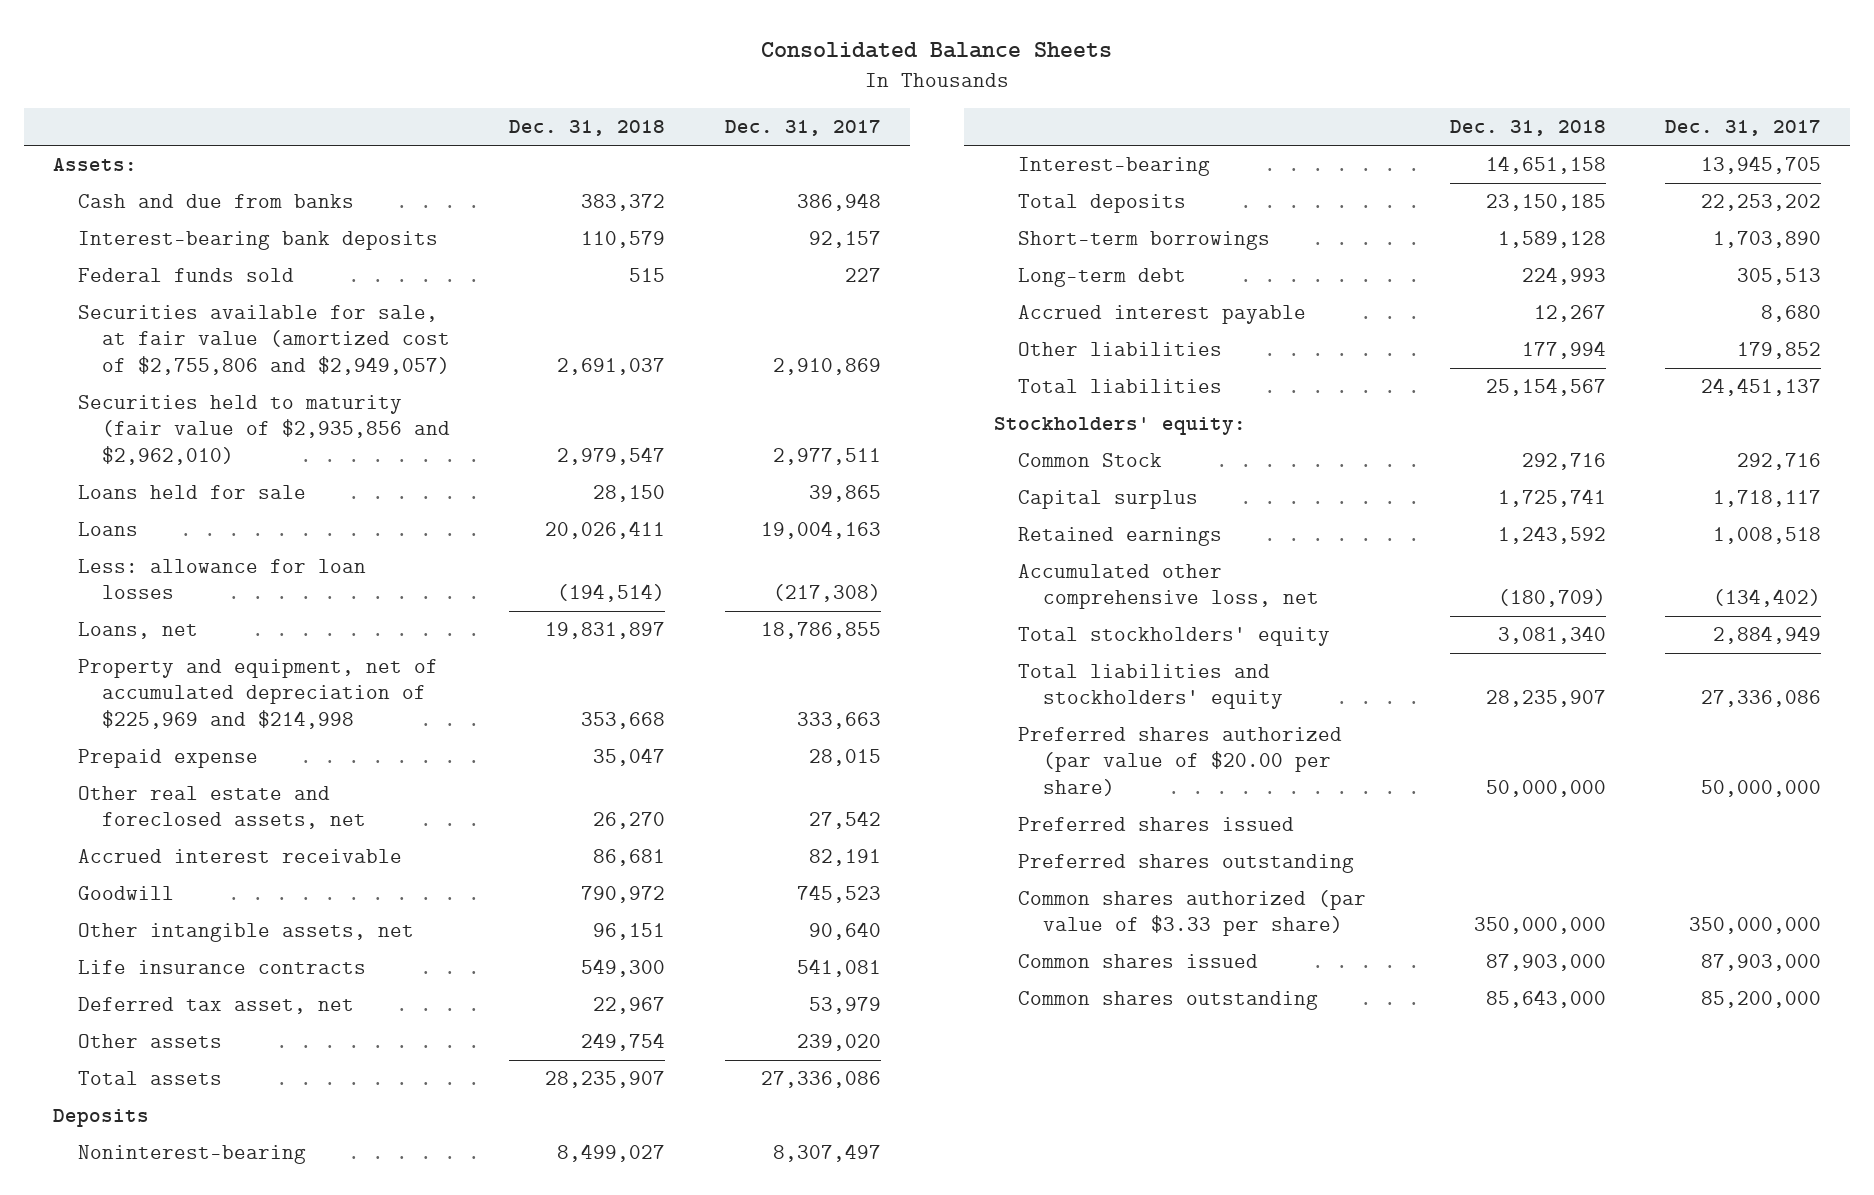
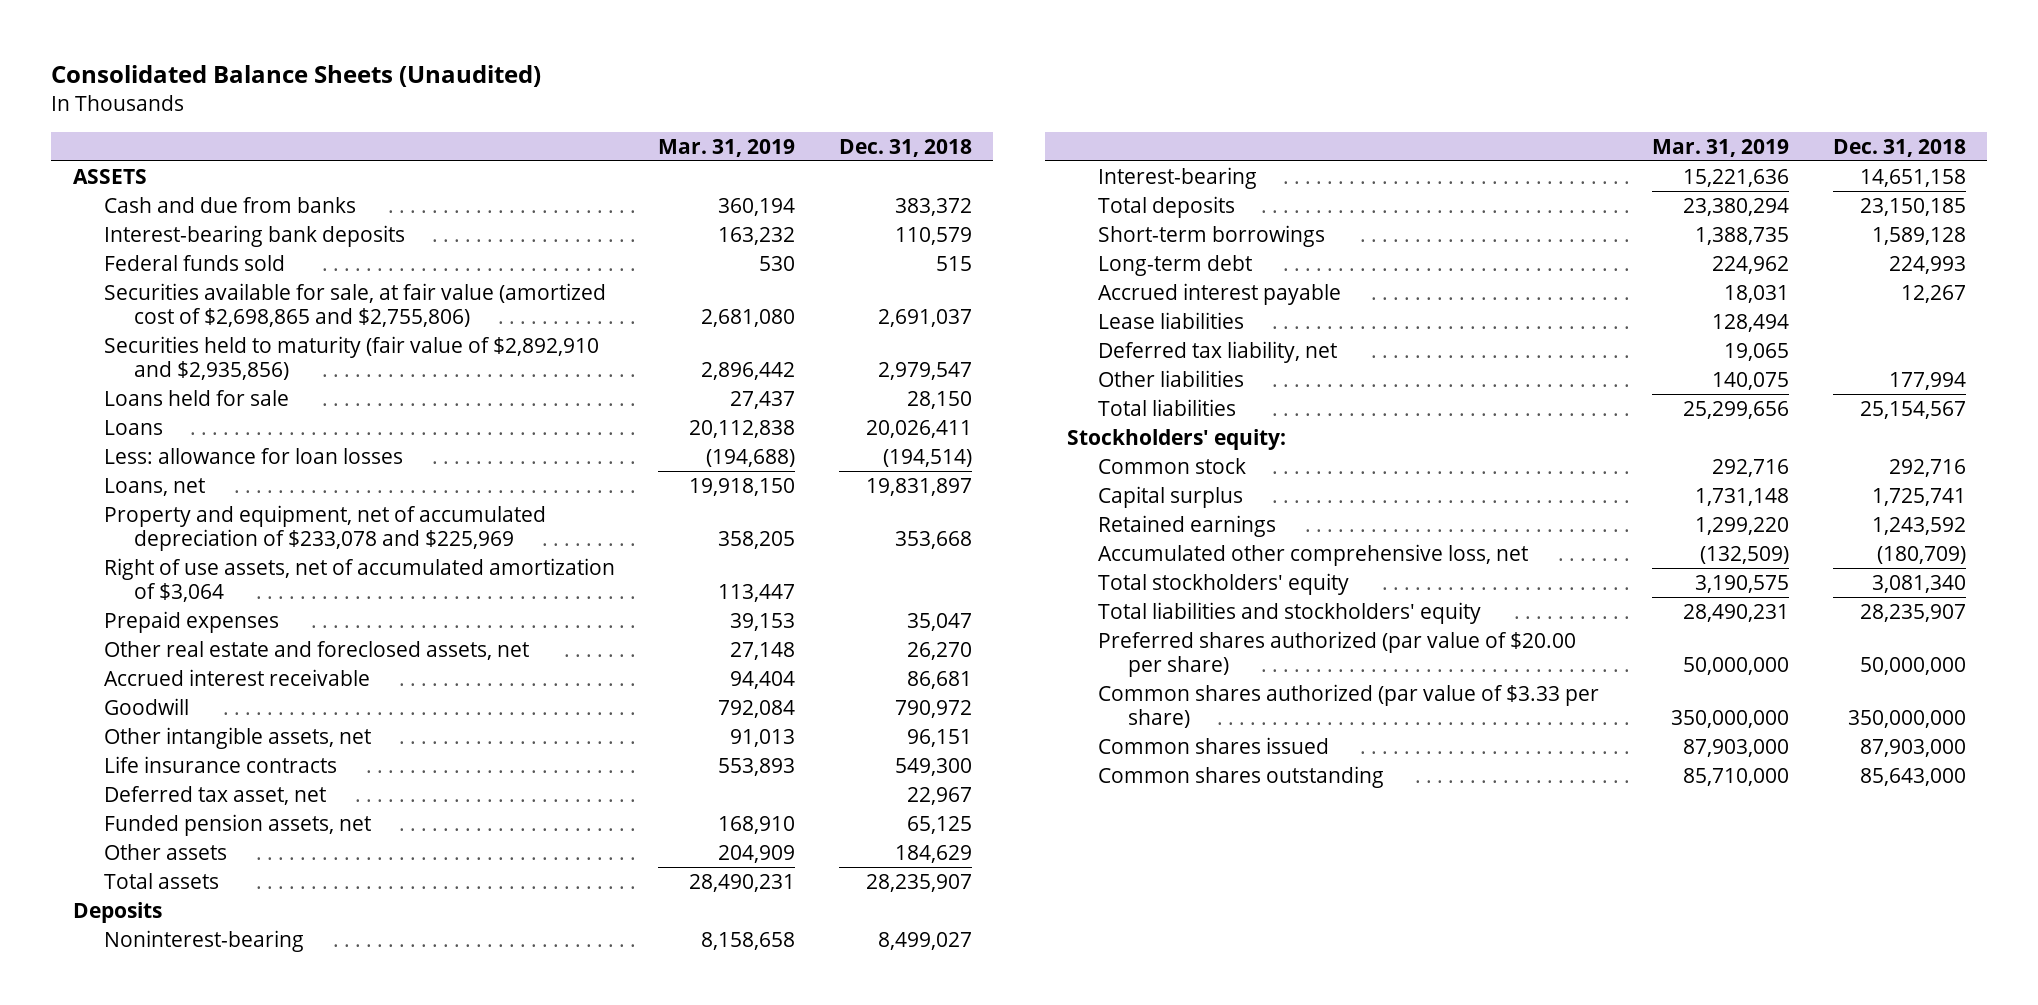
[761,42,1113,59] Consolidated Balance Sheets -> [50,64,541,87] Consolidated Balance Sheets (Unaudited)
[724,120,881,137] Dec. 31, 2017 -> none
none -> [658,138,796,157] Mar. 31, 2019
[53,158,138,172] Assets: -> [72,169,147,185] ASSETS
[77,305,451,375] Securities available for sale, at fair value (amortized cost of $2,755,806 and $2,949,057) -> [103,283,606,327] Securities available for sale, at fair value (amortized cost of $2,698,865 and $2,755,806)
[77,395,451,465] Securities held to maturity (fair value of $2,935,856 and $2,962,010) -> [103,336,599,380] Securities held to maturity (fair value of $2,892,910 and $2,935,856)
[77,659,438,729] Property and equipment, net of accumulated depreciation of $225,969 and $214,998 -> [103,505,546,551] Property and equipment, net of accumulated depreciation of $233,078 and $225,969
none -> [103,558,615,602] Right of use assets, net of accumulated amortization of $3,064
[77,749,258,769] Prepaid expense -> [103,611,279,634] Prepaid expenses
none -> [103,814,371,837] Funded pension assets, net
[581,1033,666,1052] 249,754 -> [894,845,972,864] 184,629
none -> [1097,312,1244,330] Lease liabilities
none -> [1097,341,1337,364] Deferred tax liability, net
[1018,453,1163,468] Common Stock -> [1097,458,1246,475] Common stock
[1018,817,1295,832] Preferred shares issued -> none
[1018,854,1355,874] Preferred shares outstanding -> none

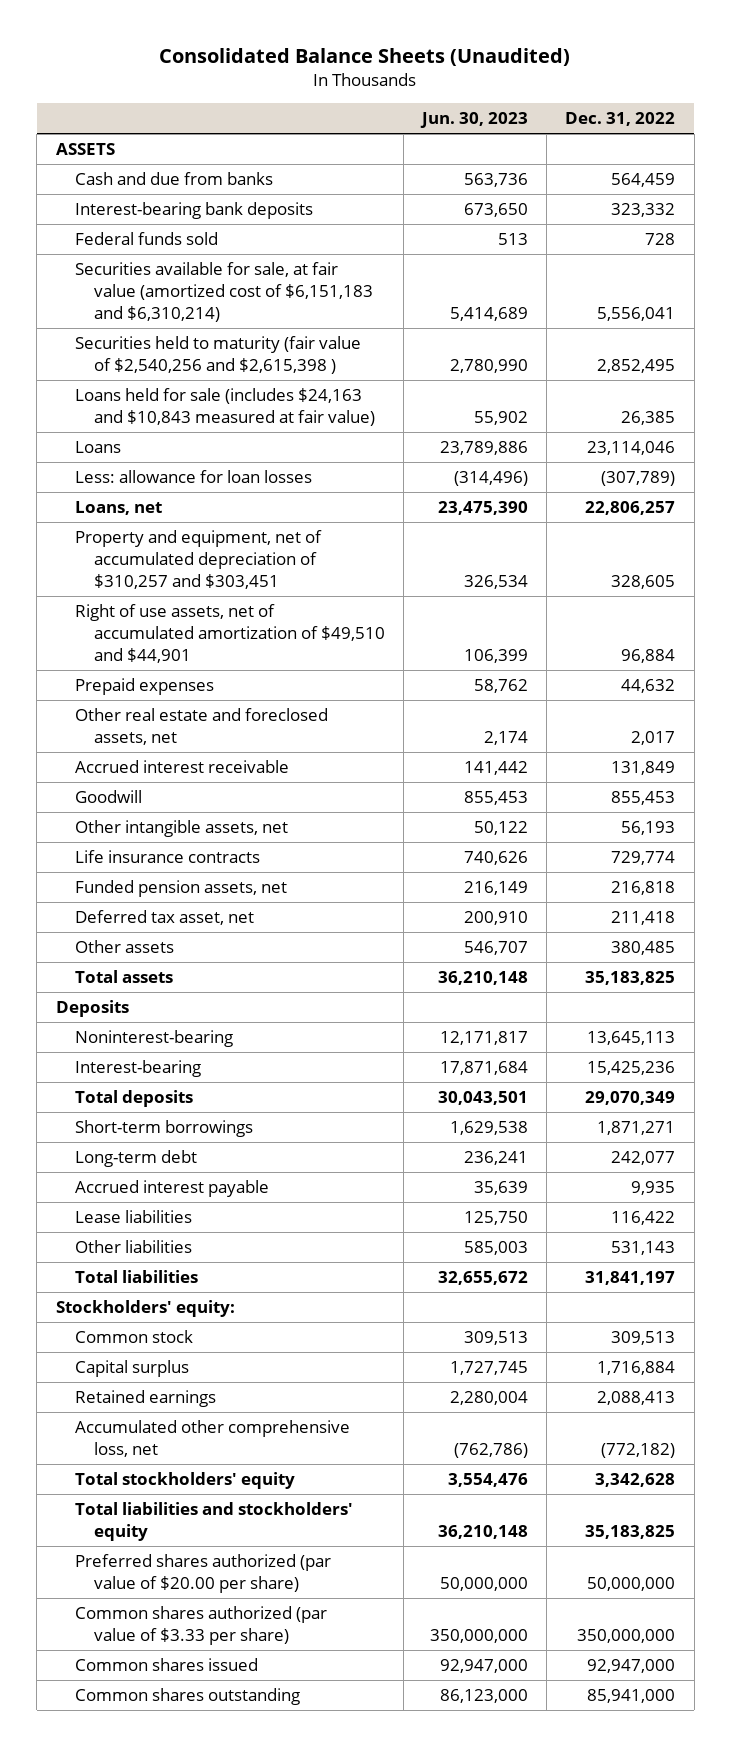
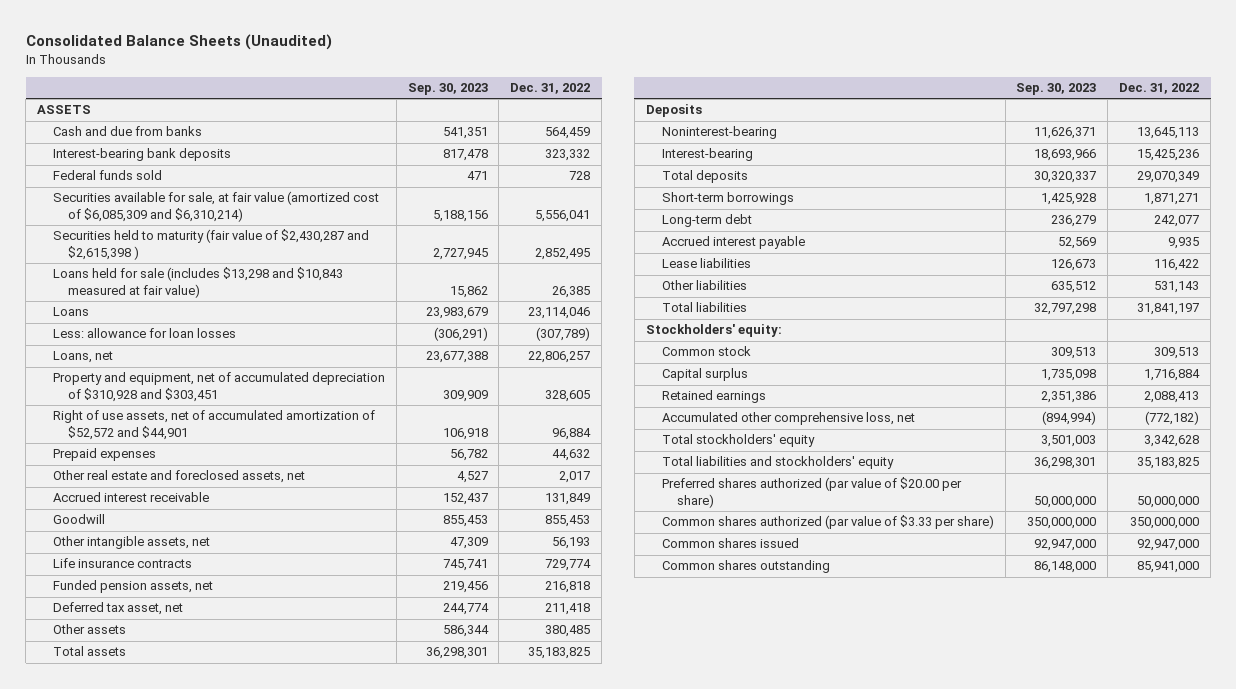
[420,112,529,129] Jun. 30, 2023 -> none
none -> [407,82,488,95] Sep. 30, 2023
[74,262,374,322] Securities available for sale, at fair value (amortized cost of $6,151,183 and $6,310,214) -> [52,191,379,222] Securities available for sale, at fair value (amortized cost of $6,085,309 and $6,310,214)
[74,336,361,374] Securities held to maturity (fair value of $2,540,256 and $2,615,398 ) -> [52,229,369,260] Securities held to maturity (fair value of $2,430,287 and $2,615,398 )
[74,388,376,426] Loans held for sale (includes $24,163 and $10,843 measured at fair value) -> [52,267,343,298] Loans held for sale (includes $13,298 and $10,843 measured at fair value)
[74,530,322,589] Property and equipment, net of accumulated depreciation of $310,257 and $303,451 -> [52,372,385,402] Property and equipment, net of accumulated depreciation of $310,928 and $303,451
[74,604,386,663] Right of use assets, net of accumulated amortization of $49,510 and $44,901 -> [52,410,375,440] Right of use assets, net of accumulated amortization of $52,572 and $44,901

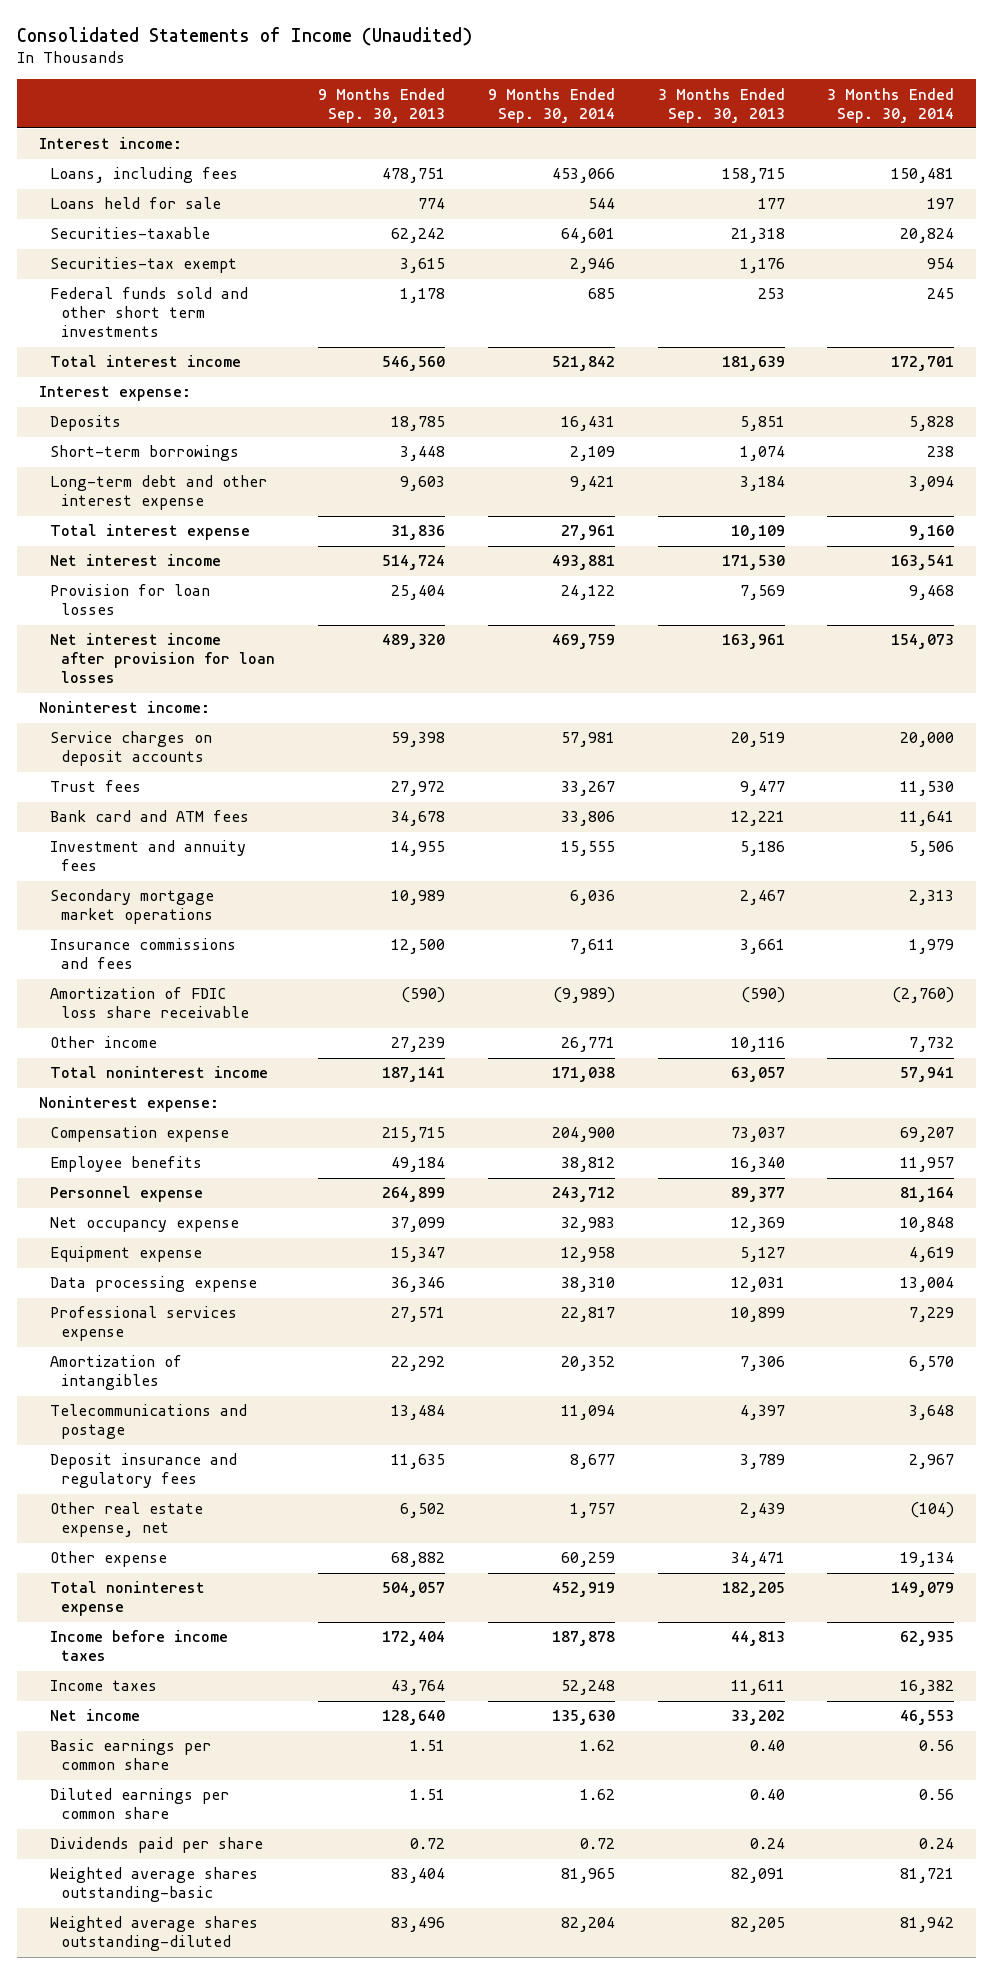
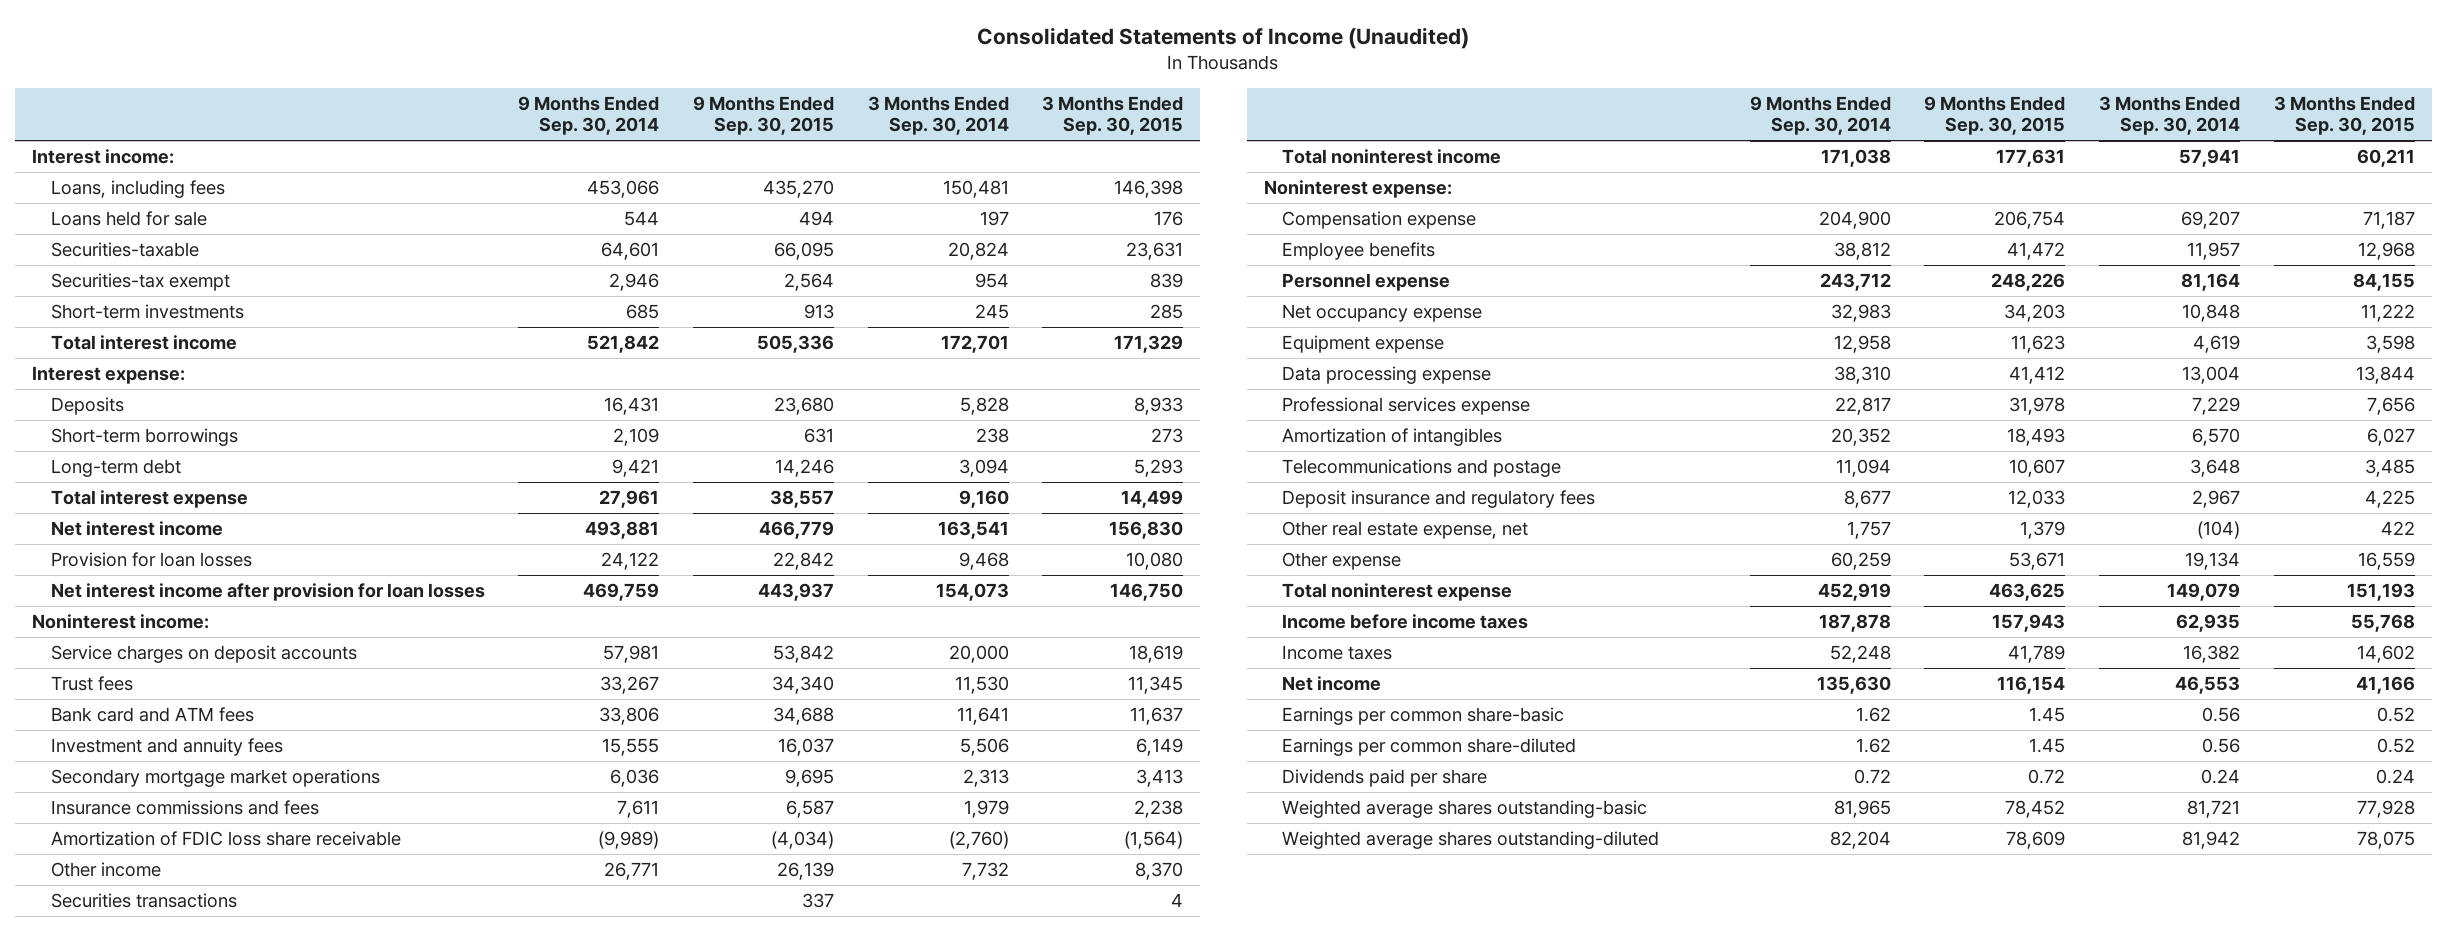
[317,87,445,123] 9 Months Ended Sep. 30, 2013 -> none
[657,87,785,123] 3 Months Ended Sep. 30, 2013 -> none
none -> [693,95,835,136] 9 Months Ended Sep. 30, 2015
none -> [1042,95,1184,136] 3 Months Ended Sep. 30, 2015
[49,287,248,338] Federal funds sold and other short term investments -> [50,303,244,319] Short-term investments
[49,475,267,511] Long-term debt and other interest expense -> [50,458,181,477] Long-term debt
none -> [50,892,237,908] Securities transactions
[49,1739,211,1771] Basic earnings per common share -> [1282,706,1565,725] Earnings per common share-basic
[49,1788,229,1820] Diluted earnings per common share -> [1282,737,1577,756] Earnings per common share-diluted

